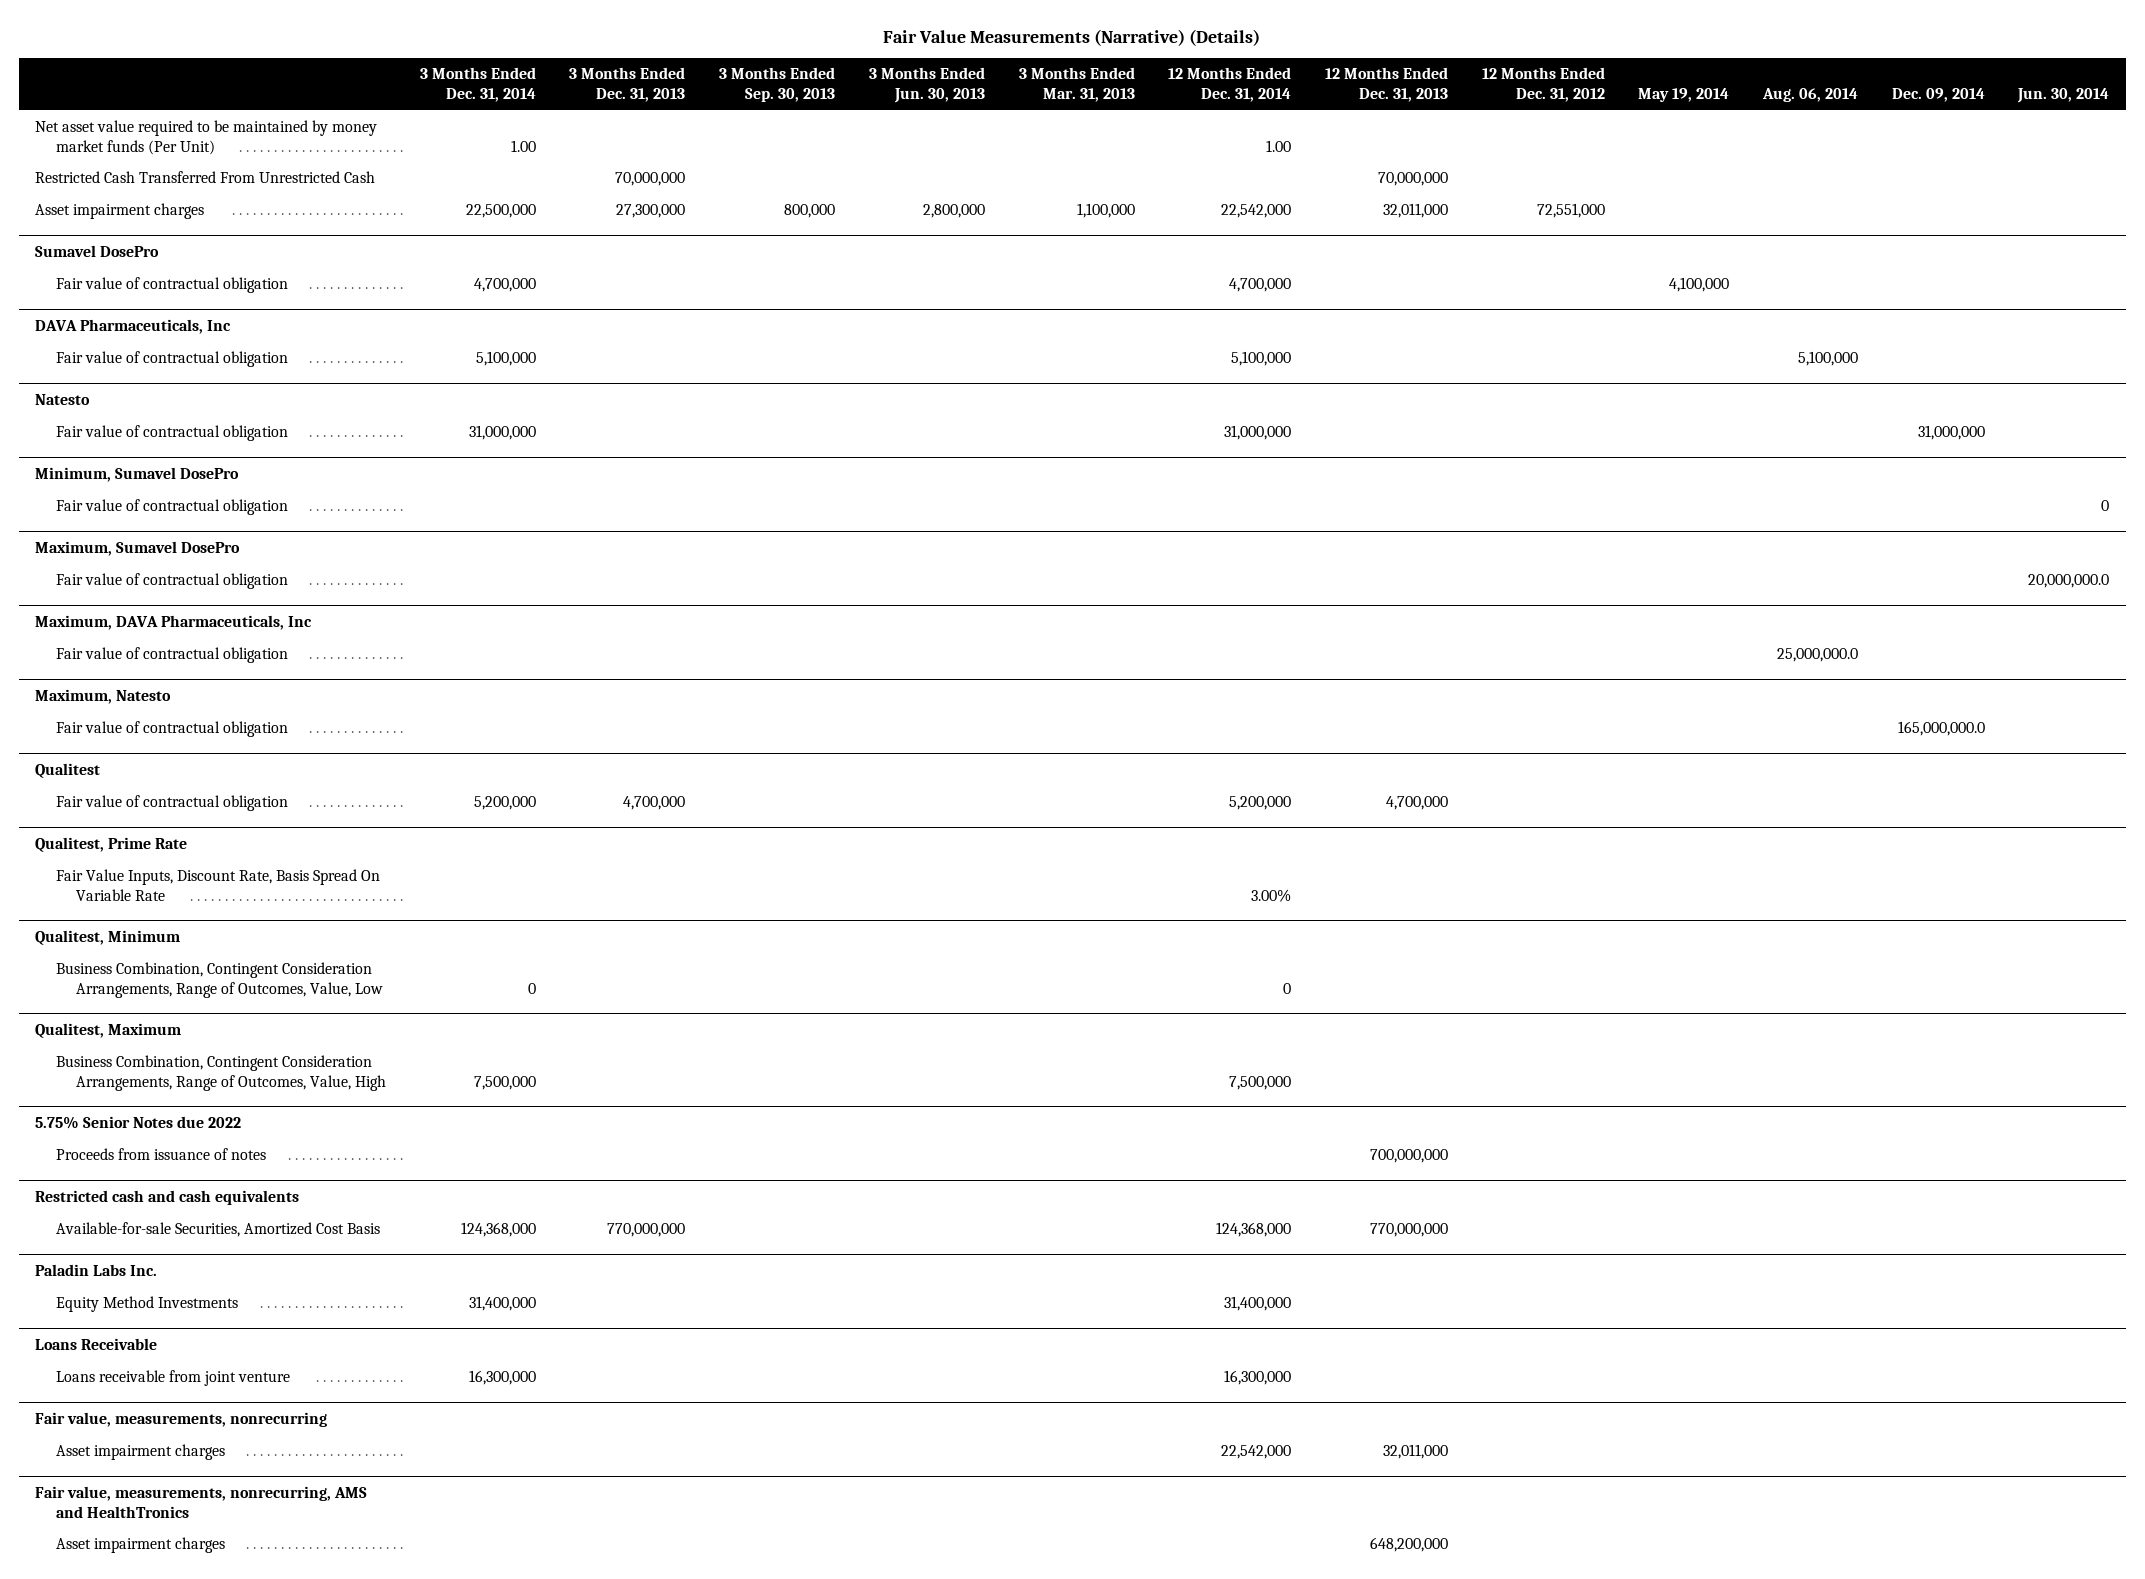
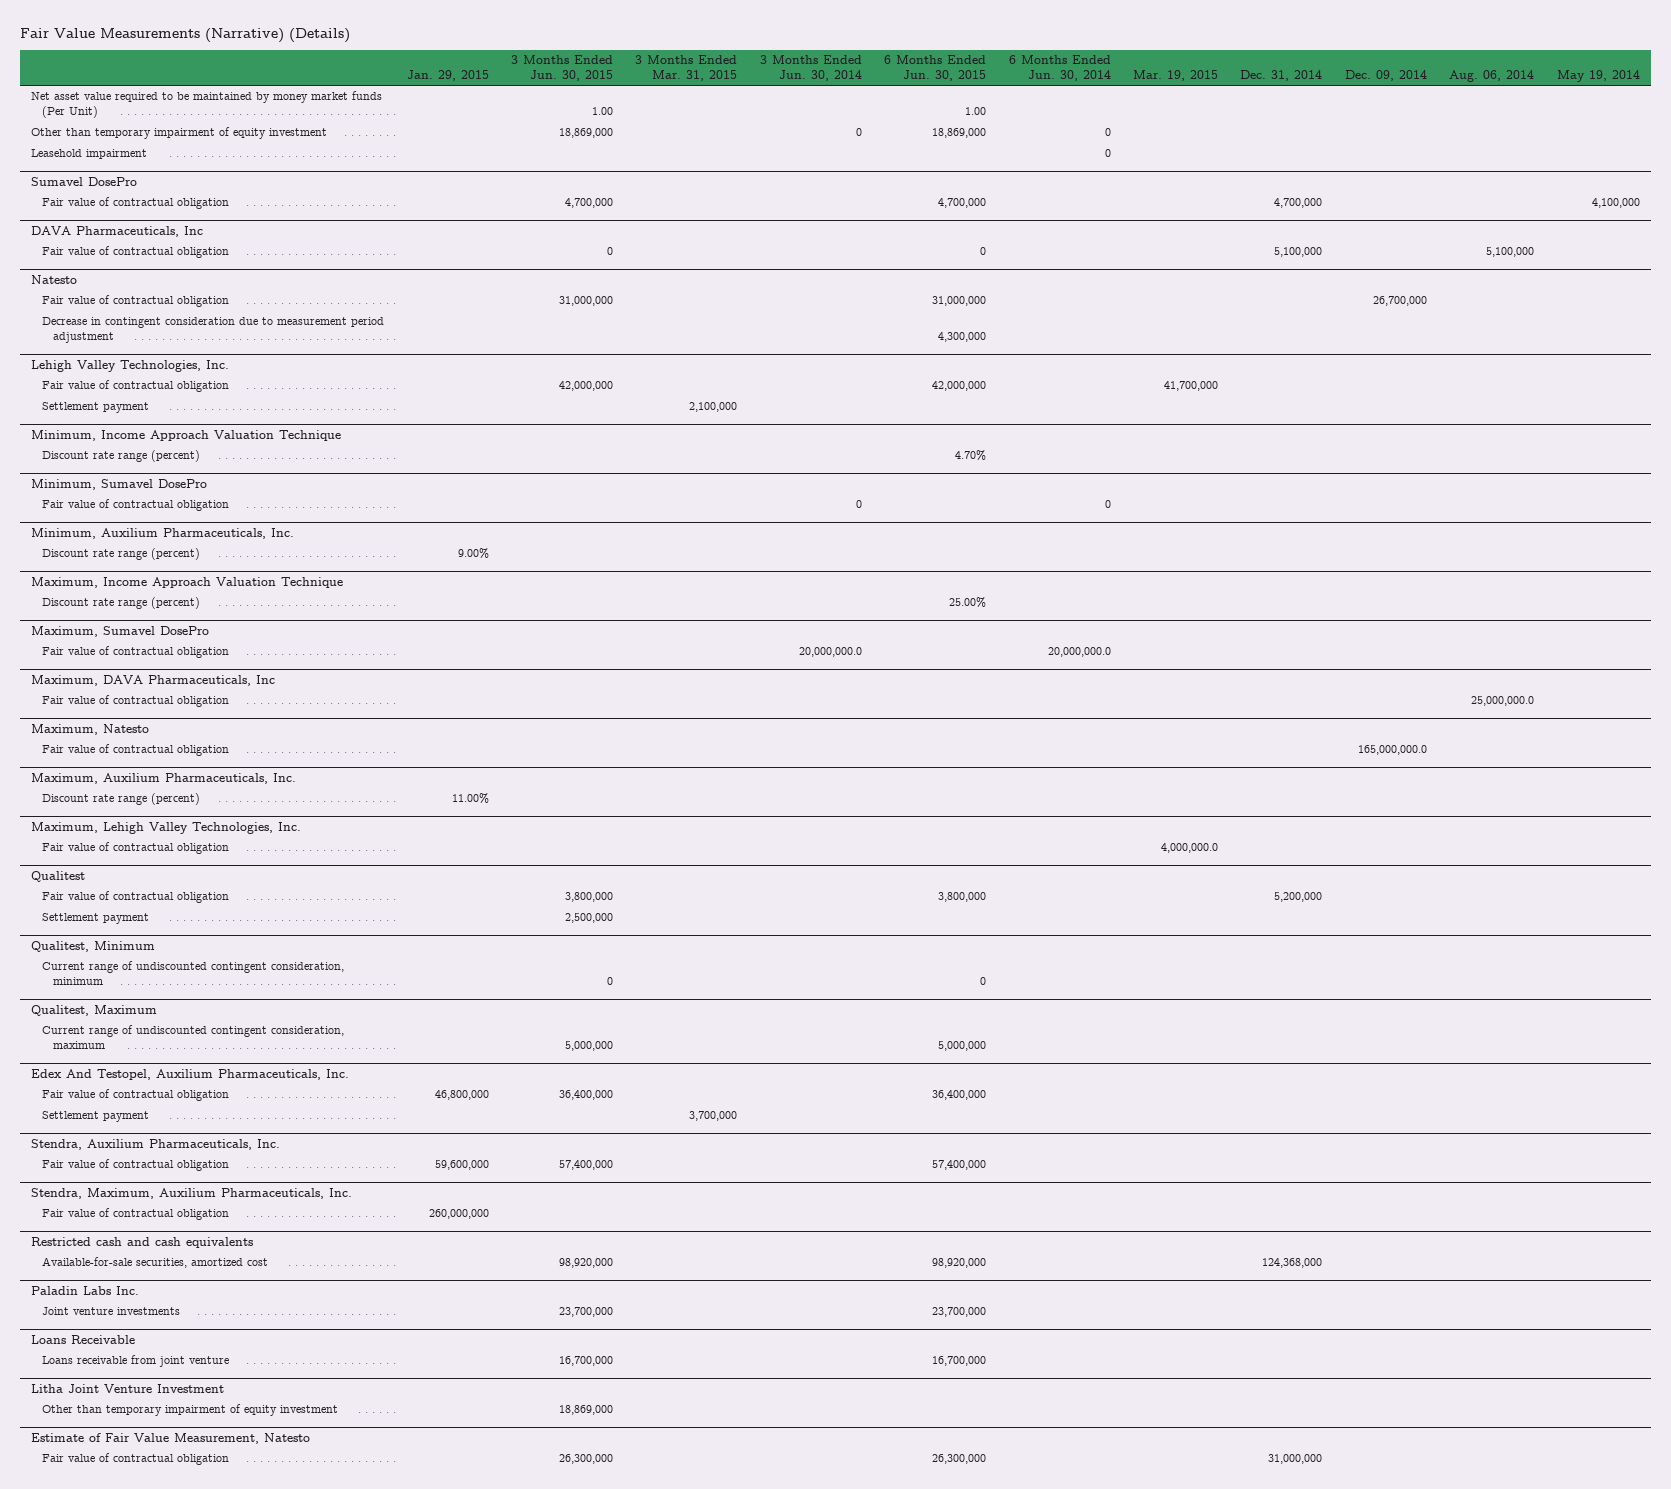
[419,67,536,103] 3 Months Ended Dec. 31, 2014 -> none
[569,67,686,103] 3 Months Ended Dec. 31, 2013 -> none
[719,67,836,103] 3 Months Ended Sep. 30, 2013 -> none
[868,67,985,104] 3 Months Ended Jun. 30, 2013 -> none
[1018,67,1135,103] 3 Months Ended Mar. 31, 2013 -> none
[1168,67,1292,103] 12 Months Ended Dec. 31, 2014 -> none
[1324,67,1448,103] 12 Months Ended Dec. 31, 2013 -> none
[1481,67,1605,103] 12 Months Ended Dec. 31, 2012 -> none
[2017,88,2110,104] Jun. 30, 2014 -> none
none -> [406,69,489,81] Jan. 29, 2015
none -> [511,55,614,81] 3 Months Ended Jun. 30, 2015
none -> [635,55,738,81] 3 Months Ended Mar. 31, 2015
none -> [759,55,862,81] 3 Months Ended Jun. 30, 2014
none -> [884,55,987,81] 6 Months Ended Jun. 30, 2015
none -> [1008,55,1111,81] 6 Months Ended Jun. 30, 2014
none -> [1133,69,1219,81] Mar. 19, 2015
none -> [1240,69,1323,81] Dec. 31, 2014
[35,171,376,184] Restricted Cash Transferred From Unrestricted Cash -> none
[35,203,205,220] Asset impairment charges -> none
none -> [31,127,328,140] Other than temporary impairment of equity investment
none -> [31,149,148,160] Leasehold impairment
[1917,425,1985,441] 31,000,000 -> [1372,296,1427,307] 26,700,000
none -> [42,317,385,344] Decrease in contingent consideration due to measurement period adjustment
none -> [31,359,230,372] Lehigh Valley Technologies, Inc.
none -> [42,380,230,393] Fair value of contractual obligation
none -> [42,402,150,414] Settlement payment
none -> [31,429,342,441] Minimum, Income Approach Valuation Technique
none -> [42,450,201,463] Discount rate range (percent)
none -> [31,527,295,539] Minimum, Auxilium Pharmaceuticals, Inc.
none -> [42,548,201,561] Discount rate range (percent)
none -> [31,576,344,588] Maximum, Income Approach Valuation Technique
none -> [42,597,201,610] Discount rate range (percent)
none -> [31,772,297,784] Maximum, Auxilium Pharmaceuticals, Inc.
none -> [42,793,201,806] Discount rate range (percent)
none -> [31,821,302,834] Maximum, Lehigh Valley Technologies, Inc.
none -> [42,842,230,855] Fair value of contractual obligation
[35,837,188,853] Qualitest, Prime Rate -> none
[55,869,380,901] Fair Value Inputs, Discount Rate, Basis Spread On Variable Rate -> none
none -> [42,913,150,925] Settlement payment
[55,962,384,998] Business Combination, Contingent Consideration Arrangements, Range of Outcomes, Value, Low -> [42,961,345,986] Current range of undiscounted contingent consideration, minimum
[35,1116,242,1130] 5.75% Senior Notes due 2022 -> none
[55,1148,266,1161] Proceeds from issuance of notes -> none
[55,1055,387,1091] Business Combination, Contingent Consideration Arrangements, Range of Outcomes, Value, High -> [42,1025,345,1050] Current range of undiscounted contingent consideration, maximum
none -> [31,1068,350,1080] Edex And Testopel, Auxilium Pharmaceuticals, Inc.
none -> [42,1089,230,1102] Fair value of contractual obligation
none -> [42,1111,150,1123] Settlement payment
none -> [31,1138,281,1150] Stendra, Auxilium Pharmaceuticals, Inc.
none -> [42,1159,230,1172] Fair value of contractual obligation
none -> [31,1187,353,1199] Stendra, Maximum, Auxilium Pharmaceuticals, Inc.
none -> [42,1208,230,1221] Fair value of contractual obligation
[55,1222,380,1238] Available-for-sale Securities, Amortized Cost Basis -> [42,1257,269,1269] Available-for-sale securities, amortized cost
[55,1296,238,1313] Equity Method Investments -> [42,1307,181,1316] Joint venture investments
[35,1412,328,1428] Fair value, measurements, nonrecurring -> none
[55,1444,225,1461] Asset impairment charges -> none
[35,1486,368,1518] Fair value, measurements, nonrecurring, AMS and HealthTronics -> none
[55,1537,225,1554] Asset impairment charges -> none
none -> [31,1383,225,1393] Litha Joint Venture Investment
none -> [42,1404,339,1417] Other than temporary impairment of equity investment
none -> [31,1432,311,1444] Estimate of Fair Value Measurement, Natesto
none -> [42,1453,230,1466] Fair value of contractual obligation

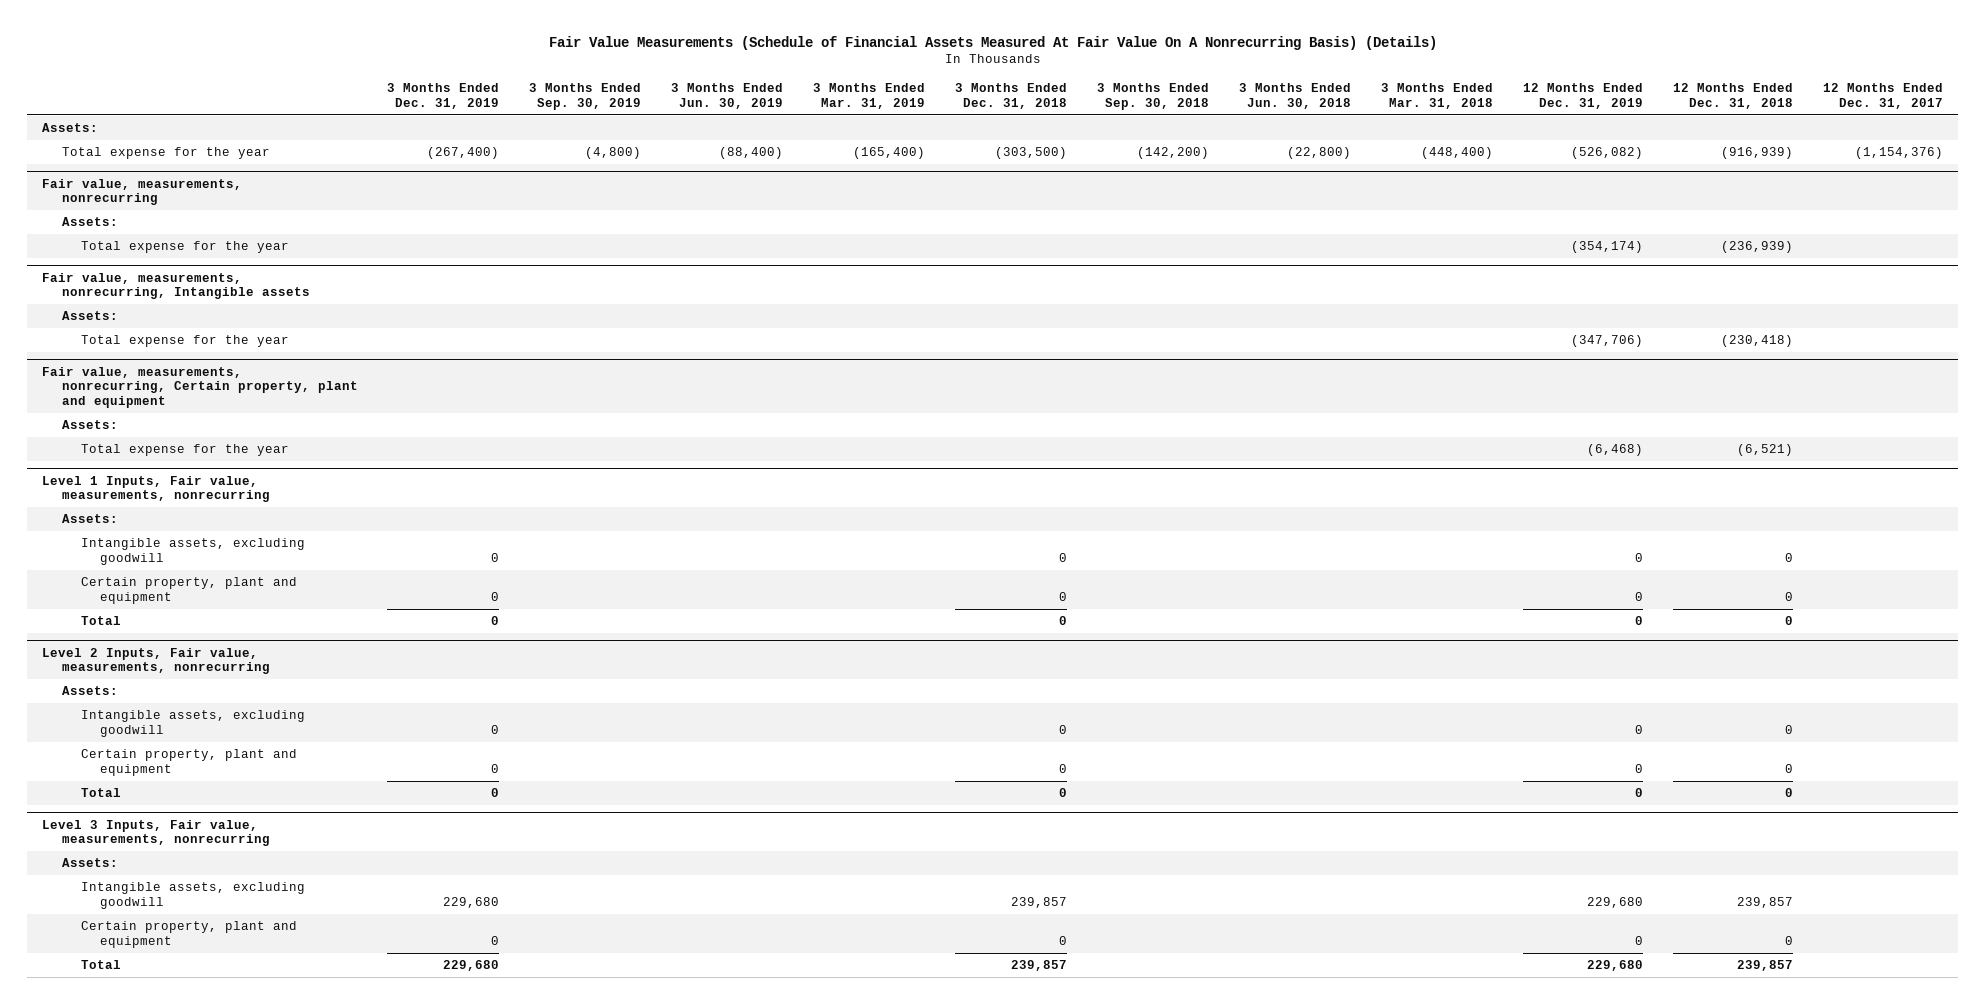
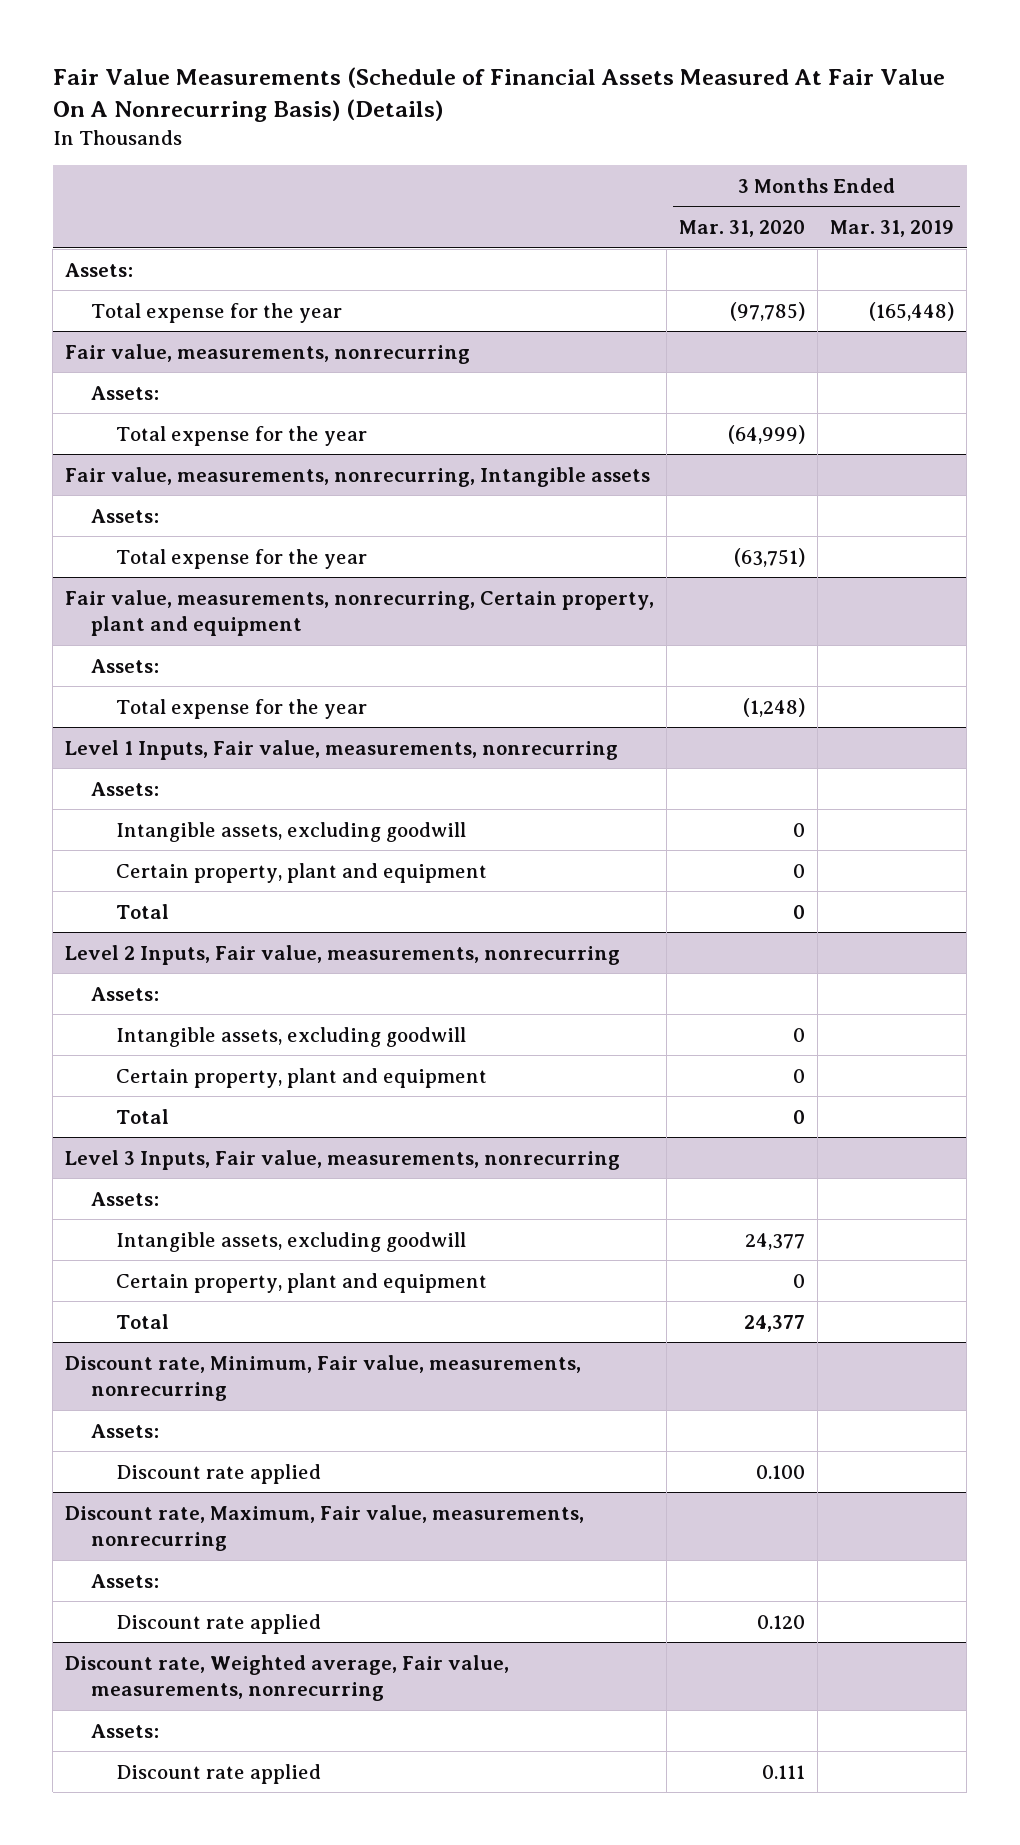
[387,82,500,109] 3 Months Ended Dec. 31, 2019 -> none
[529,82,642,110] 3 Months Ended Sep. 30, 2019 -> none
[671,82,784,109] 3 Months Ended Jun. 30, 2019 -> none
[955,82,1068,109] 3 Months Ended Dec. 31, 2018 -> none
[1097,82,1210,110] 3 Months Ended Sep. 30, 2018 -> none
[1238,82,1351,109] 3 Months Ended Jun. 30, 2018 -> none
[1380,82,1493,109] 3 Months Ended Mar. 31, 2018 -> none
[1522,82,1643,109] 12 Months Ended Dec. 31, 2019 -> none
[1672,82,1793,109] 12 Months Ended Dec. 31, 2018 -> none
[1822,82,1943,109] 12 Months Ended Dec. 31, 2017 -> none
none -> [679,220,806,238] Mar. 31, 2020
[853,147,926,160] (165,400) -> [869,301,955,321] (165,448)
none -> [65,1354,582,1402] Discount rate, Minimum, Fair value, measurements, nonrecurring
none -> [90,1423,159,1438] Assets:
none -> [115,1463,321,1484] Discount rate applied
none -> [65,1504,585,1552] Discount rate, Maximum, Fair value, measurements, nonrecurring
none -> [90,1573,159,1588] Assets:
none -> [115,1613,321,1634] Discount rate applied
none -> [65,1654,510,1702] Discount rate, Weighted average, Fair value, measurements, nonrecurring
none -> [90,1723,159,1738] Assets:
none -> [115,1763,321,1784] Discount rate applied

